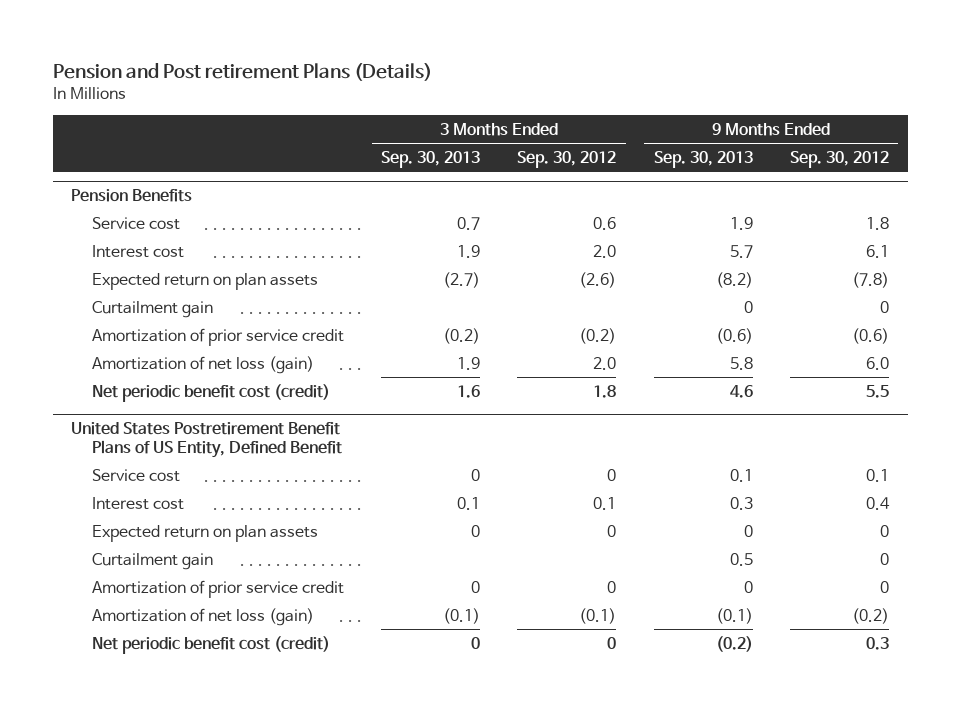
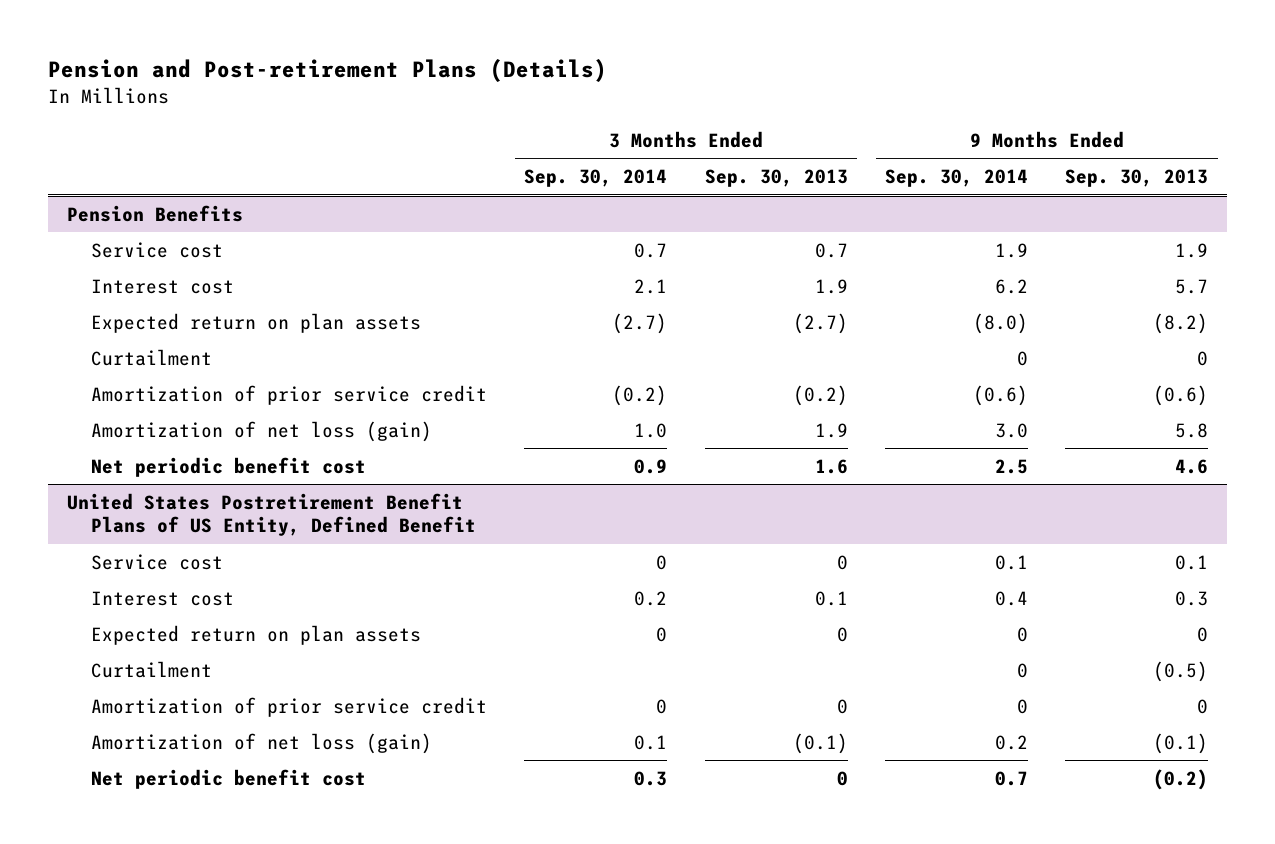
[52,62,432,81] Pension and Post retirement Plans (Details) -> [47,59,607,83] Pension and Post-retirement Plans (Details)
[517,150,617,168] Sep. 30, 2012 -> none
[790,150,890,168] Sep. 30, 2012 -> none
none -> [524,169,668,188] Sep. 30, 2014
none -> [884,169,1028,188] Sep. 30, 2014
[91,300,213,318] Curtailment gain -> [90,348,212,366] Curtailment
[91,383,330,402] Net periodic benefit cost (credit) -> [90,456,366,477] Net periodic benefit cost
[91,552,213,570] Curtailment gain -> [90,660,212,678] Curtailment
[729,552,753,566] 0.5 -> [1153,660,1209,682] (0.5)
[91,635,330,654] Net periodic benefit cost (credit) -> [90,768,366,789] Net periodic benefit cost

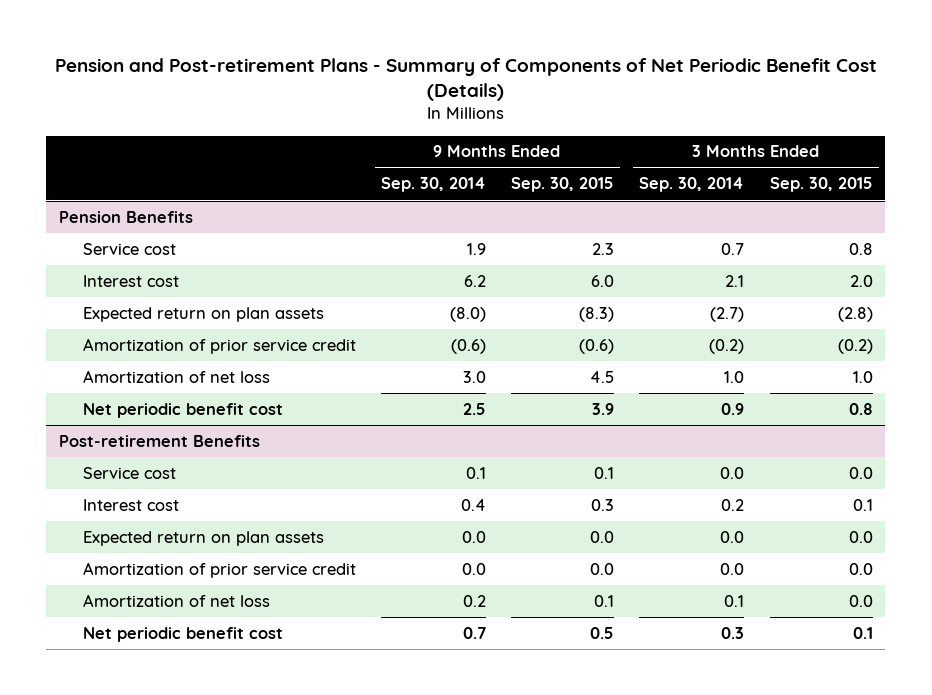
[47,59,607,83] Pension and Post-retirement Plans (Details) -> [54,57,877,102] Pension and Post-retirement Plans - Summary of Components of Net Periodic Benefit Cost (Details)
[704,169,848,188] Sep. 30, 2013 -> none
[1065,169,1209,188] Sep. 30, 2013 -> none
none -> [511,177,615,193] Sep. 30, 2015
none -> [769,177,873,193] Sep. 30, 2015
[90,348,212,366] Curtailment -> none
[90,420,432,442] Amortization of net loss (gain) -> [82,369,270,383] Amortization of net loss
[66,492,476,537] United States Postretirement Benefit Plans of US Entity, Defined Benefit -> none
none -> [58,434,260,447] Post-retirement Benefits
[656,554,668,570] 0 -> [720,466,745,479] 0.0
[90,660,212,678] Curtailment -> none
[656,626,668,642] 0 -> [720,530,745,543] 0.0
[1016,626,1028,642] 0 -> [461,530,486,543] 0.0
[656,698,668,714] 0 -> [720,562,745,575] 0.0
[1016,698,1028,714] 0 -> [461,562,486,575] 0.0
[90,732,432,754] Amortization of net loss (gain) -> [82,593,270,607] Amortization of net loss

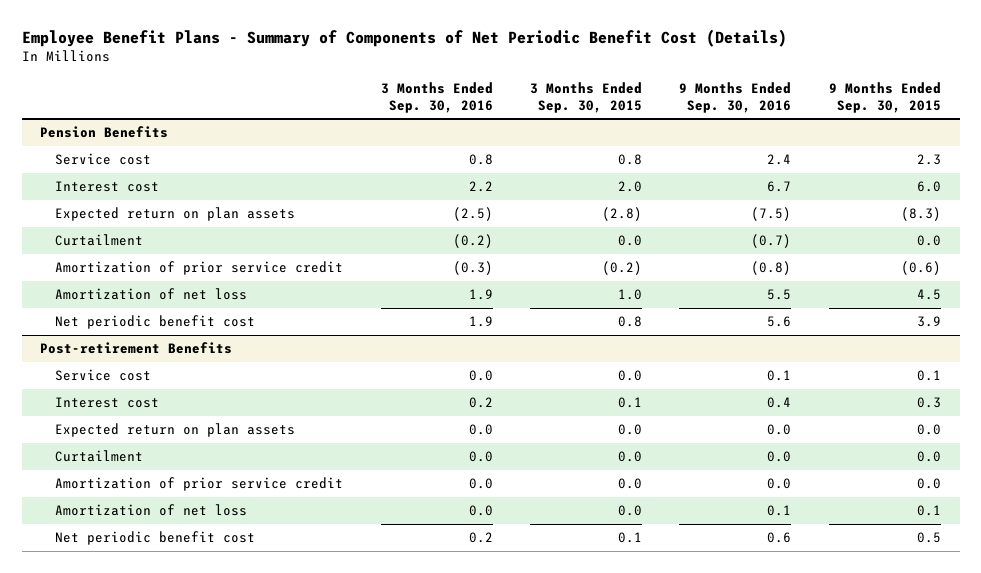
[54,57,877,102] Pension and Post-retirement Plans - Summary of Components of Net Periodic Benefit Cost (Details) -> [21,28,787,47] Employee Benefit Plans - Summary of Components of Net Periodic Benefit Cost (Details)
[380,177,486,193] Sep. 30, 2014 -> none
[639,177,745,193] Sep. 30, 2014 -> none
none -> [380,82,493,113] 3 Months Ended Sep. 30, 2016
none -> [679,82,792,113] 9 Months Ended Sep. 30, 2016
none -> [55,234,144,247] Curtailment
none -> [55,450,144,463] Curtailment

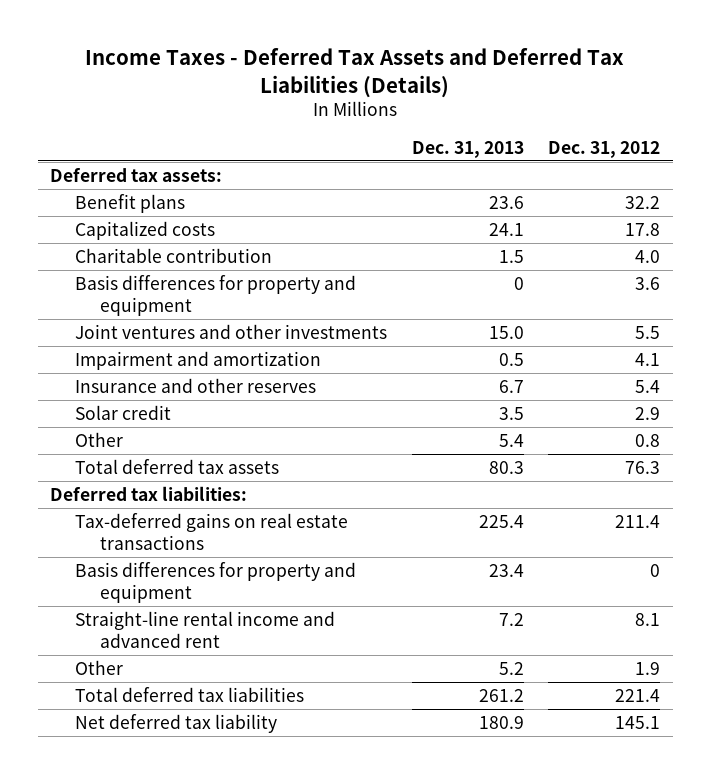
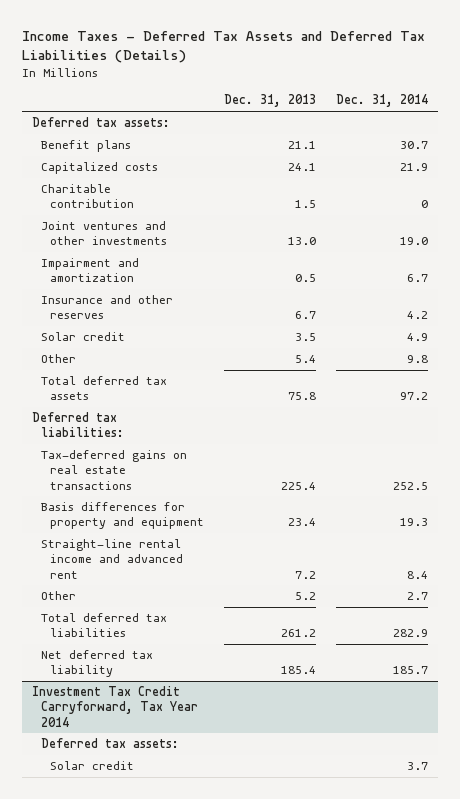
[548,140,661,158] Dec. 31, 2012 -> none
none -> [336,94,429,108] Dec. 31, 2014
[488,195,524,209] 23.6 -> [288,141,317,150] 21.1
[74,274,356,316] Basis differences for property and equipment -> none
[488,325,524,339] 15.0 -> [288,237,317,246] 13.0
[488,460,524,474] 80.3 -> [288,392,317,401] 75.8
[478,715,524,729] 180.9 -> [281,666,317,675] 185.4
none -> [31,686,199,727] Investment Tax Credit Carryforward, Tax Year 2014
none -> [41,738,180,749] Deferred tax assets:
none -> [50,761,135,771] Solar credit

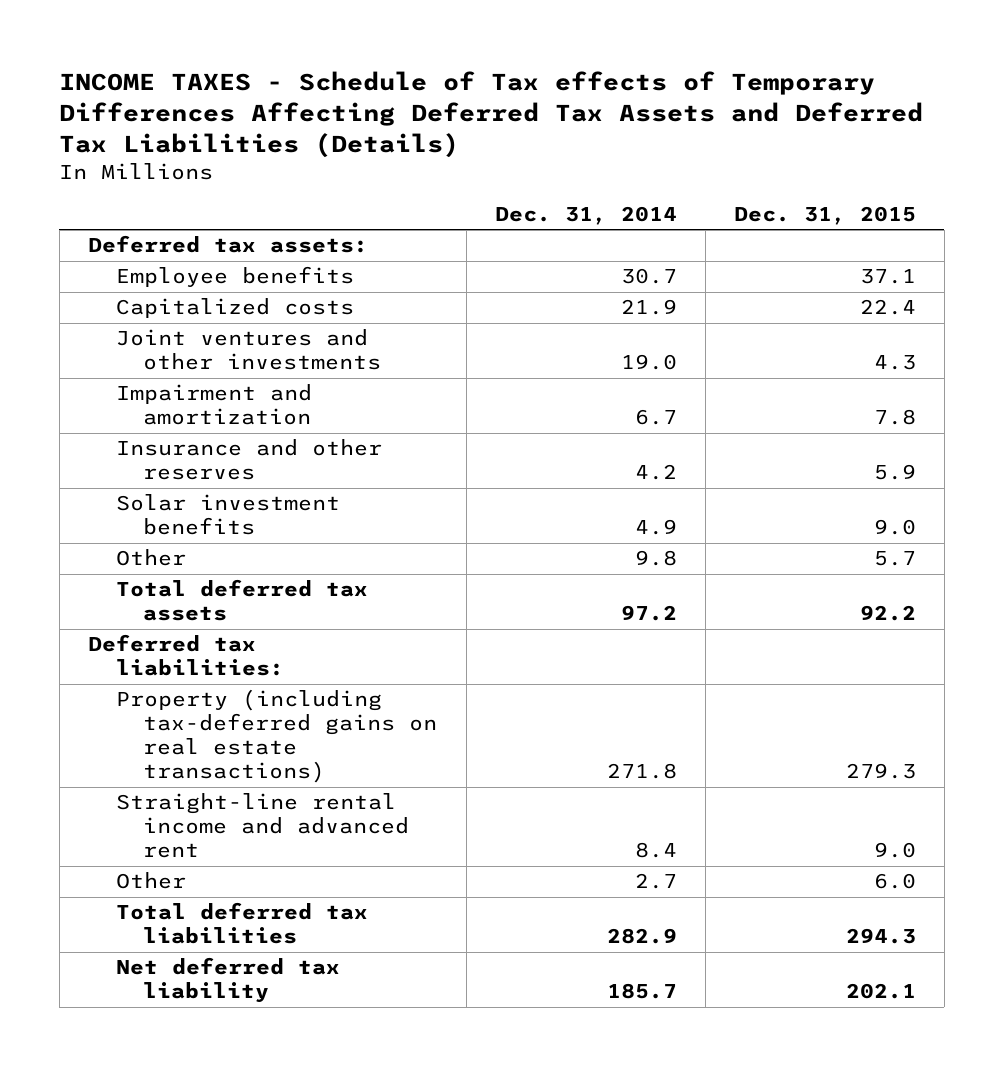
[21,30,425,64] Income Taxes - Deferred Tax Assets and Deferred Tax Liabilities (Details) -> [59,71,924,158] INCOME TAXES - Schedule of Tax effects of Temporary Differences Affecting Deferred Tax Assets and Deferred Tax Liabilities (Details)
[224,94,317,108] Dec. 31, 2013 -> none
none -> [733,205,916,225] Dec. 31, 2015
[41,140,132,153] Benefit plans -> [115,266,354,288] Employee benefits
[41,184,135,209] Charitable contribution -> none
[41,332,126,342] Solar credit -> [115,494,340,536] Solar investment benefits
[41,502,205,530] Basis differences for property and equipment -> none
[41,450,188,490] Tax-deferred gains on real estate transactions -> [115,689,438,784] Property (including tax-deferred gains on real estate transactions)
[393,481,429,490] 252.5 -> [606,763,677,780] 271.8
[31,686,199,727] Investment Tax Credit Carryforward, Tax Year 2014 -> none
[41,738,180,749] Deferred tax assets: -> none
[50,761,135,771] Solar credit -> none

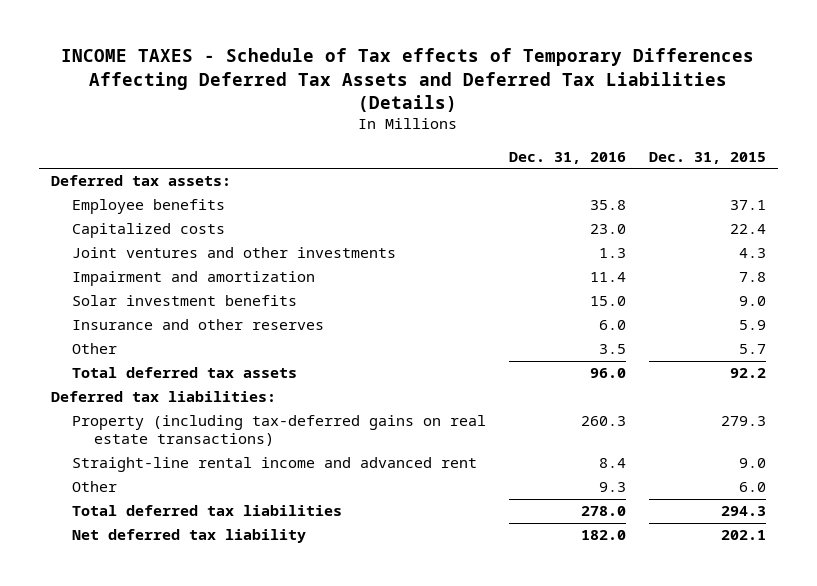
[494,205,677,225] Dec. 31, 2014 -> none
none -> [509,151,627,164] Dec. 31, 2016
[115,439,382,481] Insurance and other reserves -> [72,319,325,331] Insurance and other reserves

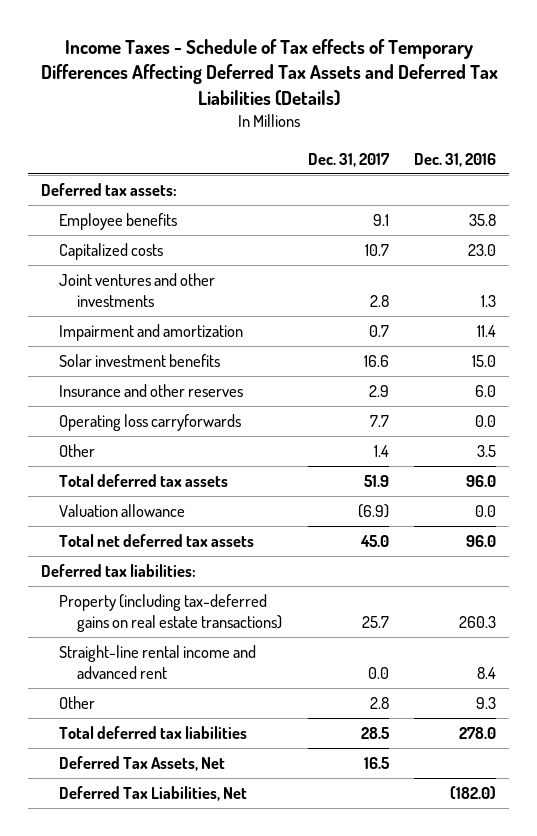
[61,48,755,112] INCOME TAXES - Schedule of Tax effects of Temporary Differences Affecting Deferred Tax Assets and Deferred Tax Liabilities (Details) -> [40,38,498,107] Income Taxes - Schedule of Tax effects of Temporary Differences Affecting Deferred Tax Assets and Deferred Tax Liabilities (Details)
[649,151,767,164] Dec. 31, 2015 -> none
none -> [307,152,390,167] Dec. 31, 2017
none -> [59,413,242,431] Operating loss carryforwards
none -> [59,503,186,517] Valuation allowance
none -> [59,533,255,547] Total net deferred tax assets
none -> [59,755,226,771] Deferred Tax Assets, Net
[72,529,307,544] Net deferred tax liability -> [59,785,248,801] Deferred Tax Liabilities, Net
[581,530,627,541] 182.0 -> [450,785,497,799] (182.0)

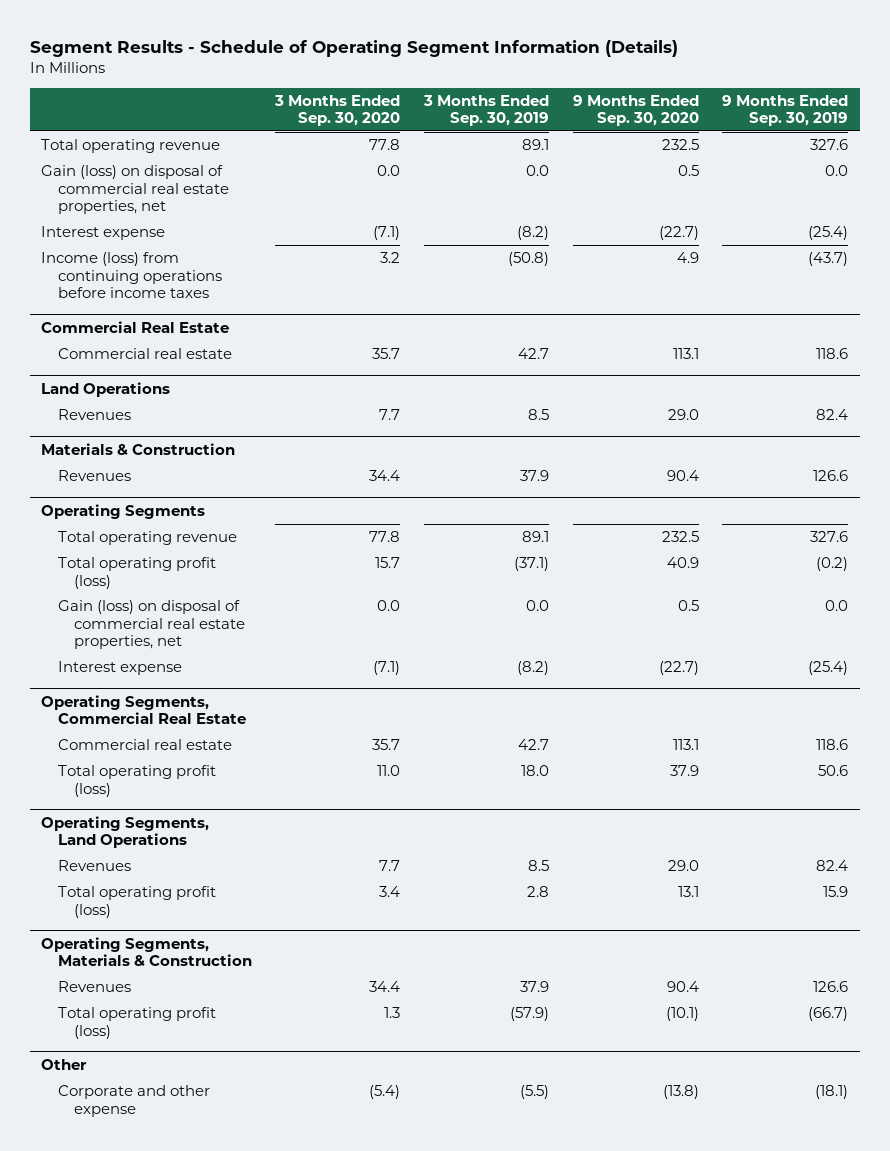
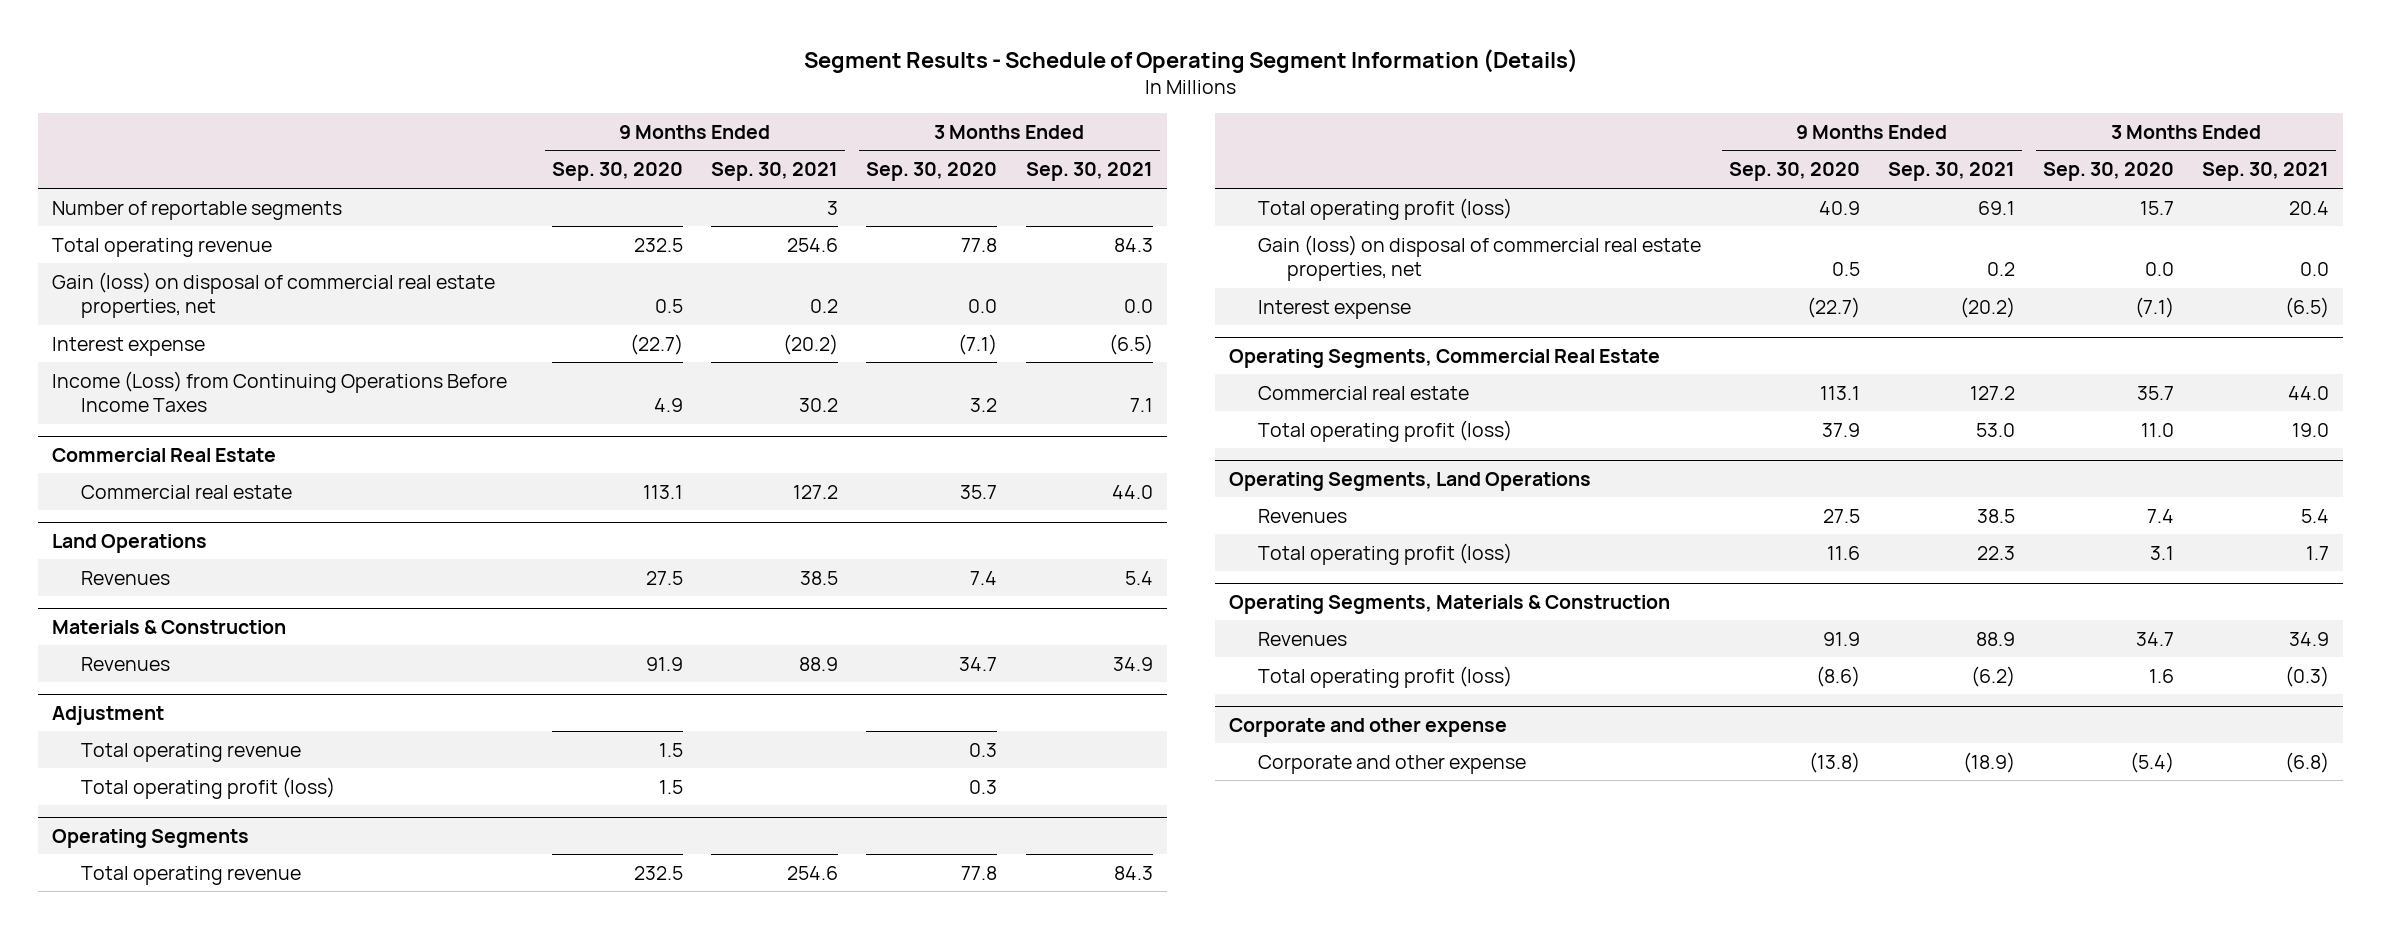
[423,94,550,127] 3 Months Ended Sep. 30, 2019 -> none
[722,94,849,127] 9 Months Ended Sep. 30, 2019 -> none
none -> [711,162,839,182] Sep. 30, 2021
none -> [1025,162,1153,182] Sep. 30, 2021
none -> [52,200,343,220] Number of reportable segments
[41,252,222,299] Income (loss) from continuing operations before income taxes -> [52,370,508,412] Income (Loss) from Continuing Operations Before Income Taxes
[379,409,401,421] 7.7 -> [970,570,998,585] 7.4
[667,409,699,421] 29.0 -> [646,570,684,585] 27.5
[369,470,401,482] 34.4 -> [959,656,998,671] 34.7
[666,470,699,482] 90.4 -> [646,656,684,671] 91.9
none -> [52,705,165,725] Adjustment
none -> [81,742,302,762] Total operating revenue
none -> [81,776,336,799] Total operating profit (loss)
[379,860,401,872] 7.7 -> [2147,508,2175,523] 7.4
[667,860,699,872] 29.0 -> [1823,508,1861,523] 27.5
[379,886,401,898] 3.4 -> [2150,545,2175,560] 3.1
[677,886,699,898] 13.1 -> [1827,545,1861,560] 11.6
[369,981,401,993] 34.4 -> [2136,631,2175,646] 34.7
[666,981,699,993] 90.4 -> [1823,631,1861,646] 91.9
[384,1007,401,1019] 1.3 -> [2149,668,2175,683] 1.6
[665,1007,699,1022] (10.1) -> [1816,665,1861,687] (8.6)
[41,1058,88,1070] Other -> [1228,717,1507,737] Corporate and other expense

